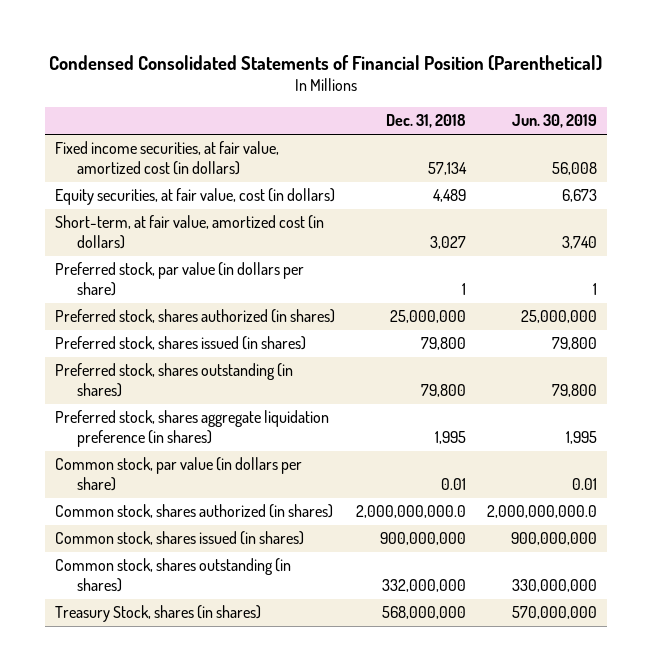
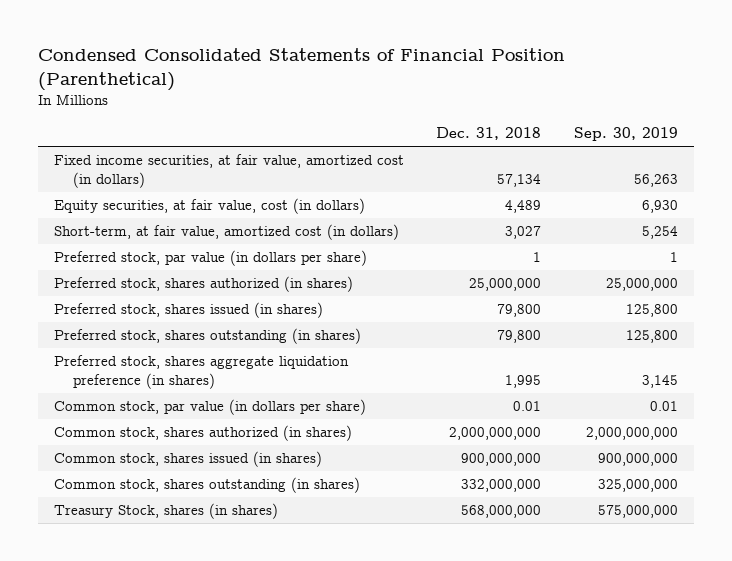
[512,114,598,129] Jun. 30, 2019 -> none
none -> [573,127,678,142] Sep. 30, 2019
[356,505,467,519] 2,000,000,000.0 -> [449,427,542,441] 2,000,000,000

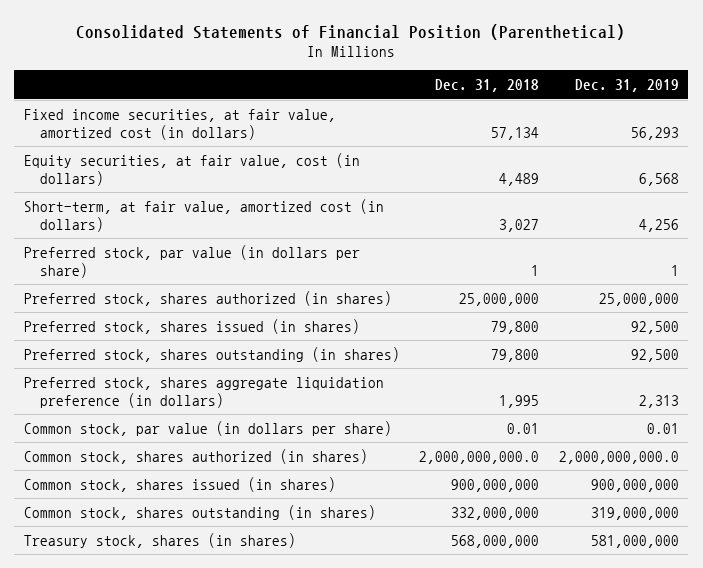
[38,48,566,91] Condensed Consolidated Statements of Financial Position (Parenthetical) -> [76,23,626,40] Consolidated Statements of Financial Position (Parenthetical)
[573,127,678,142] Sep. 30, 2019 -> none
none -> [574,79,679,93] Dec. 31, 2019
[54,355,350,389] Preferred stock, shares aggregate liquidation preference (in shares) -> [24,376,385,408] Preferred stock, shares aggregate liquidation preference (in dollars)
[449,427,542,441] 2,000,000,000 -> [419,450,540,464] 2,000,000,000.0
[54,503,279,520] Treasury Stock, shares (in shares) -> [24,532,297,548] Treasury stock, shares (in shares)

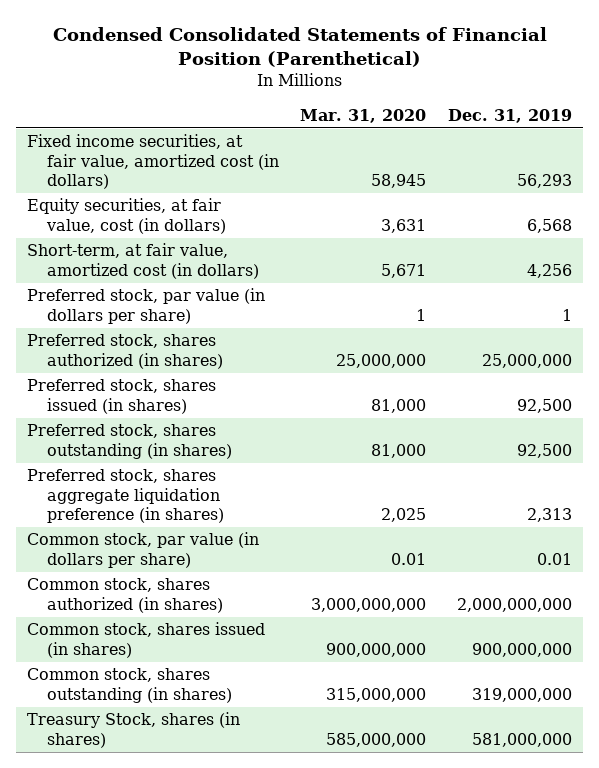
[76,23,626,40] Consolidated Statements of Financial Position (Parenthetical) -> [52,26,547,68] Condensed Consolidated Statements of Financial Position (Parenthetical)
[435,79,540,93] Dec. 31, 2018 -> none
none -> [300,108,427,123] Mar. 31, 2020
[24,376,385,408] Preferred stock, shares aggregate liquidation preference (in dollars) -> [26,469,224,523] Preferred stock, shares aggregate liquidation preference (in shares)
[558,450,679,464] 2,000,000,000.0 -> [457,597,573,612] 2,000,000,000
[24,532,297,548] Treasury stock, shares (in shares) -> [26,712,240,748] Treasury Stock, shares (in shares)

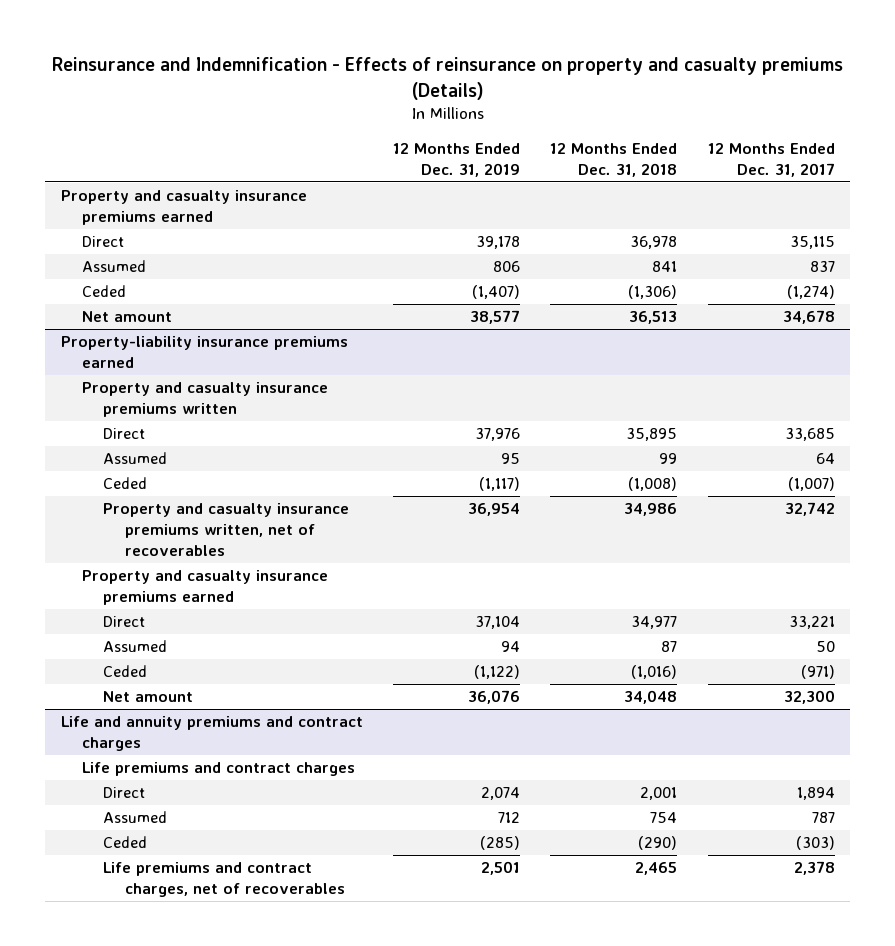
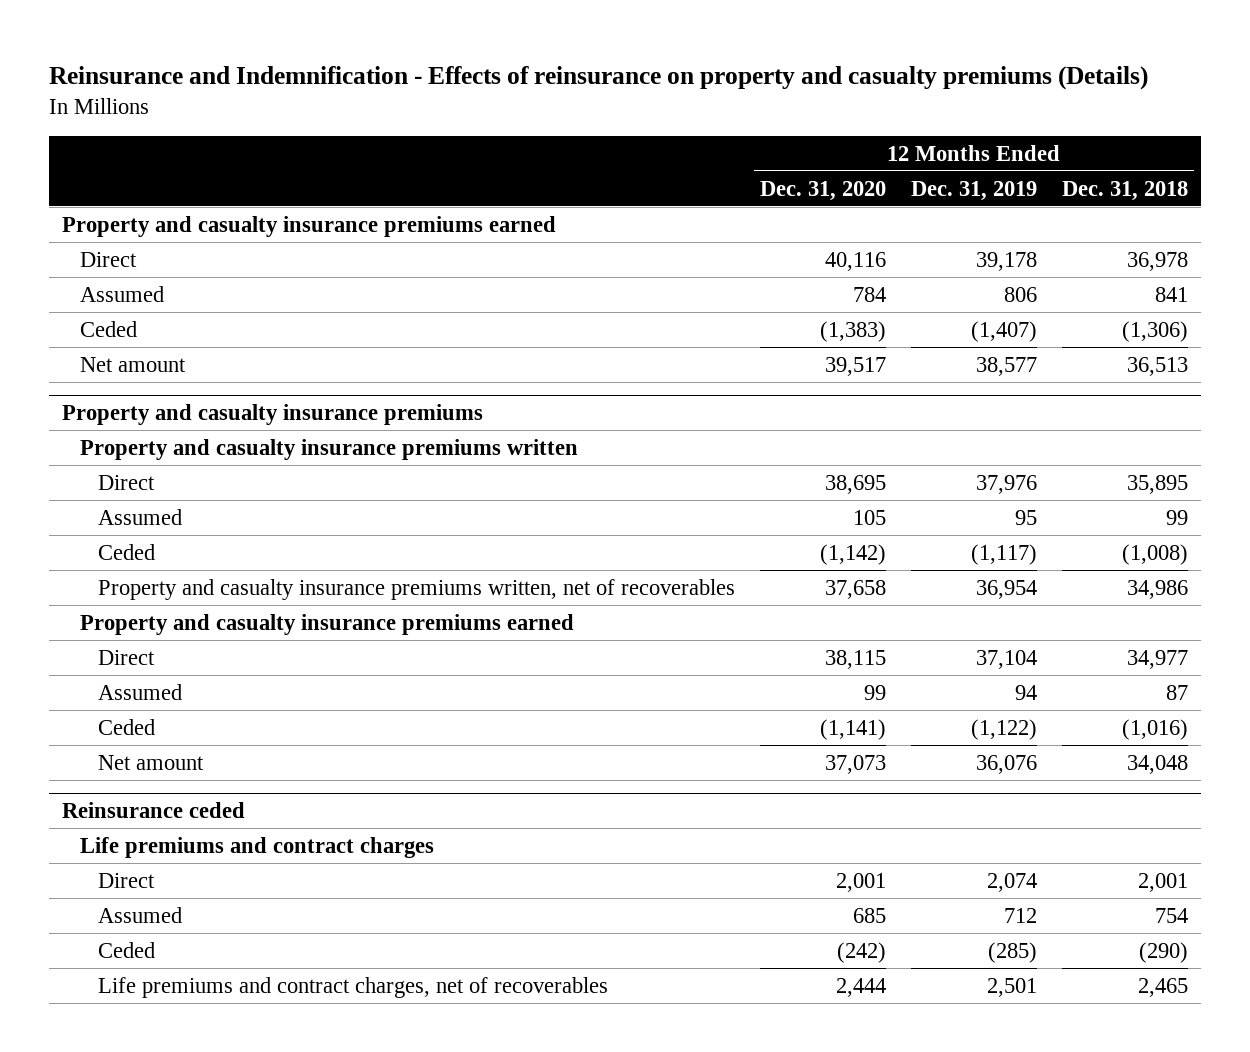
[707,143,835,178] 12 Months Ended Dec. 31, 2017 -> none
none -> [760,180,887,201] Dec. 31, 2020
[60,336,348,368] Property-liability insurance premiums earned -> [61,404,483,426] Property and casualty insurance premiums
[60,716,363,751] Life and annuity premiums and contract charges -> [61,802,245,819] Reinsurance ceded

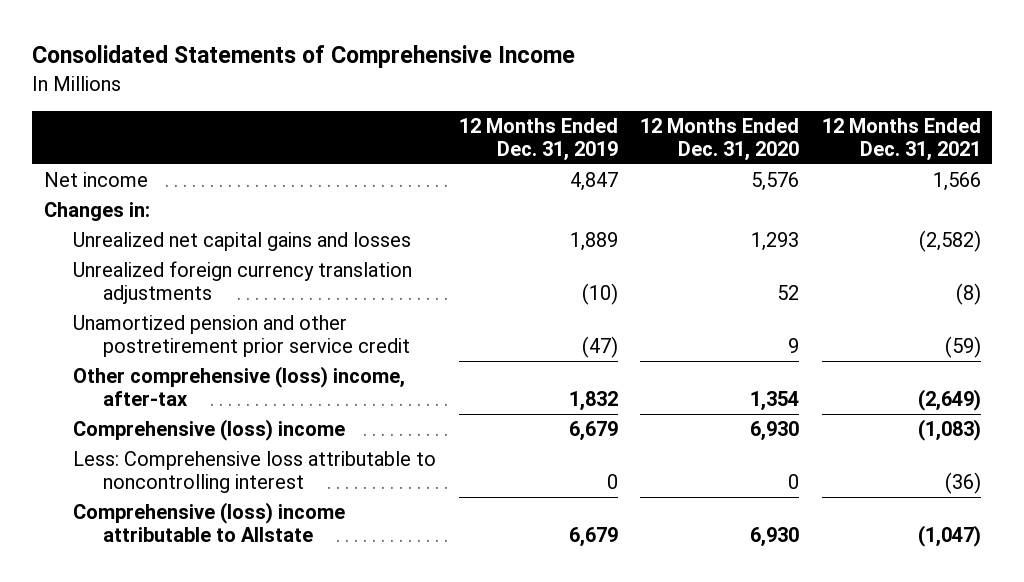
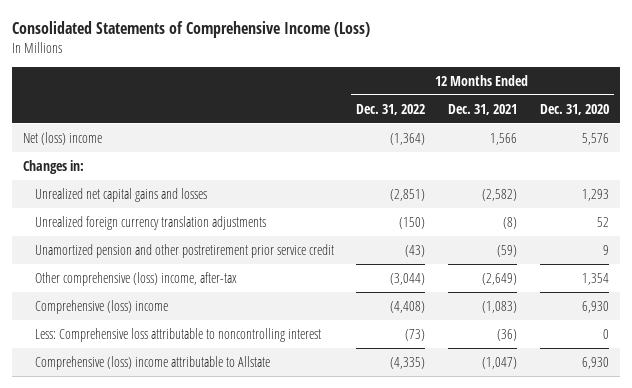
[32,45,576,69] Consolidated Statements of Comprehensive Income -> [11,20,370,38] Consolidated Statements of Comprehensive Income (Loss)
[458,117,618,162] 12 Months Ended Dec. 31, 2019 -> none
none -> [356,103,426,115] Dec. 31, 2022
[43,172,148,188] Net income -> [23,132,103,146] Net (loss) income

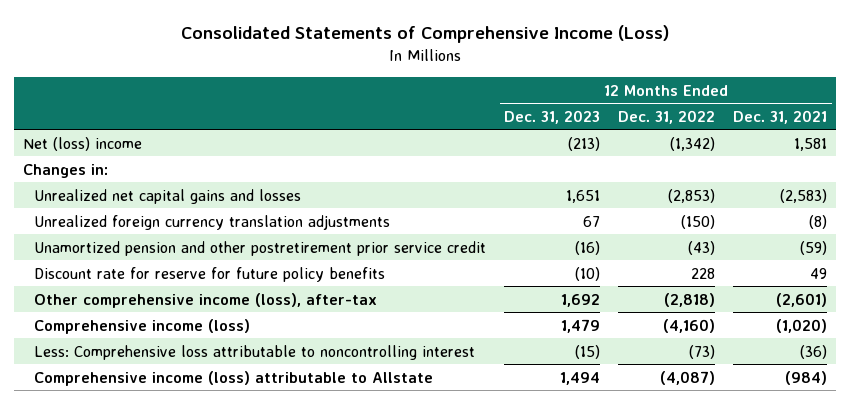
[539,103,609,115] Dec. 31, 2020 -> none
none -> [504,109,601,124] Dec. 31, 2023
[390,133,426,146] (1,364) -> [670,136,716,151] (1,342)
[489,133,517,146] 1,566 -> [794,137,828,151] 1,581
[390,189,426,202] (2,851) -> [668,188,716,203] (2,853)
[481,189,517,202] (2,582) -> [780,188,828,203] (2,583)
none -> [34,266,386,282] Discount rate for reserve for future policy benefits
[34,272,237,287] Other comprehensive (loss) income, after-tax -> [34,292,378,308] Other comprehensive income (loss), after-tax
[390,273,426,286] (3,044) -> [664,292,716,307] (2,818)
[481,273,517,286] (2,649) -> [776,292,828,307] (2,601)
[34,300,168,315] Comprehensive (loss) income -> [34,318,251,334] Comprehensive income (loss)
[390,301,426,314] (4,408) -> [663,318,716,333] (4,160)
[481,301,517,314] (1,083) -> [776,318,828,333] (1,020)
[34,356,270,371] Comprehensive (loss) income attributable to Allstate -> [34,370,434,386] Comprehensive income (loss) attributable to Allstate
[390,357,426,370] (4,335) -> [660,370,716,385] (4,087)
[481,357,517,370] (1,047) -> [785,370,828,385] (984)

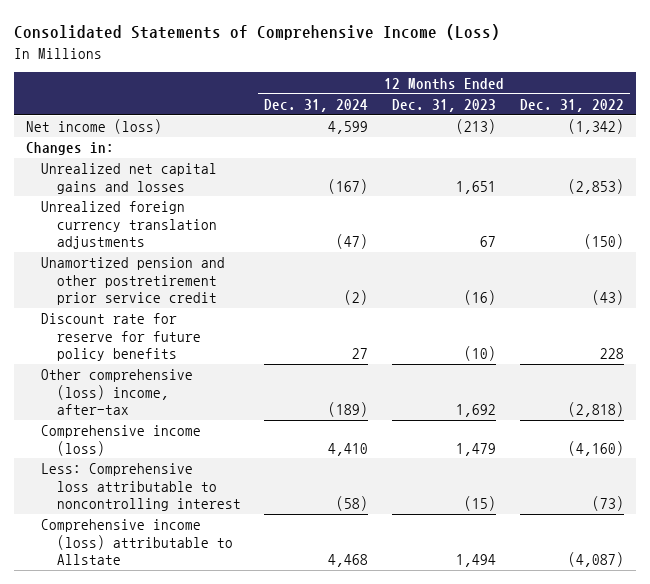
[733,109,828,124] Dec. 31, 2021 -> none
none -> [264,98,369,112] Dec. 31, 2024
[22,136,142,151] Net (loss) income -> [26,119,163,135] Net income (loss)
[34,292,378,308] Other comprehensive income (loss), after-tax -> [41,369,194,415] Other comprehensive (loss) income, after-tax

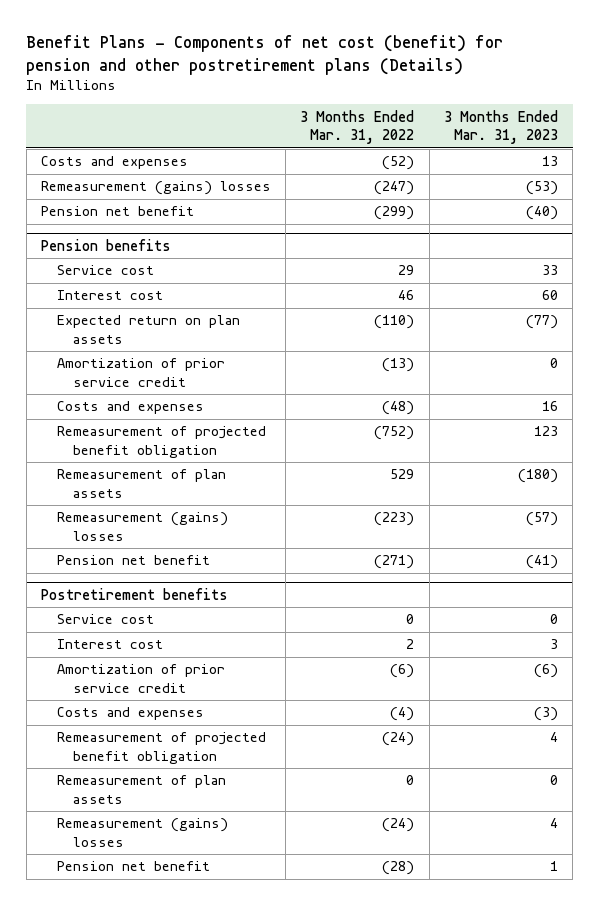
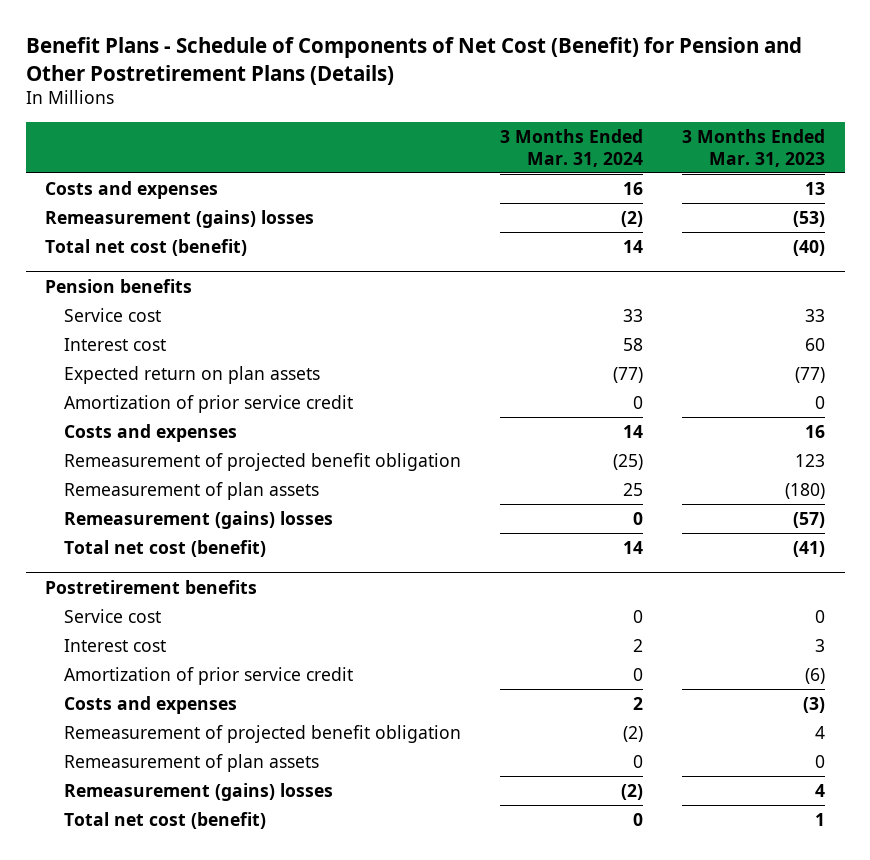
[26,35,504,75] Benefit Plans - Components of net cost (benefit) for pension and other postretirement plans (Details) -> [25,37,802,85] Benefit Plans - Schedule of Components of Net Cost (Benefit) for Pension and Other Postretirement Plans (Details)
[300,109,415,145] 3 Months Ended Mar. 31, 2022 -> none
none -> [499,128,643,167] 3 Months Ended Mar. 31, 2024
[40,206,194,217] Pension net benefit -> [45,238,248,256] Total net cost (benefit)
[56,555,210,566] Pension net benefit -> [63,539,266,557] Total net cost (benefit)
[56,861,210,872] Pension net benefit -> [63,811,266,829] Total net cost (benefit)

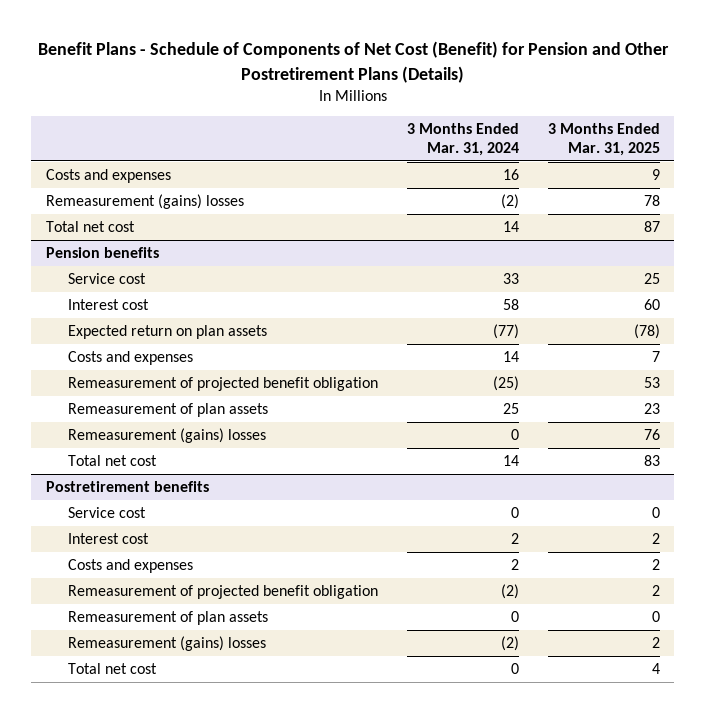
[682,128,826,167] 3 Months Ended Mar. 31, 2023 -> none
none -> [547,123,660,156] 3 Months Ended Mar. 31, 2025
[45,238,248,256] Total net cost (benefit) -> [45,221,135,233] Total net cost
[63,394,353,413] Amortization of prior service credit -> none
[63,539,266,557] Total net cost (benefit) -> [67,455,157,467] Total net cost
[63,666,353,685] Amortization of prior service credit -> none
[63,811,266,829] Total net cost (benefit) -> [67,663,157,675] Total net cost

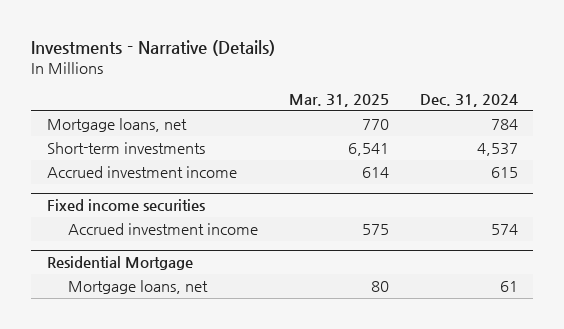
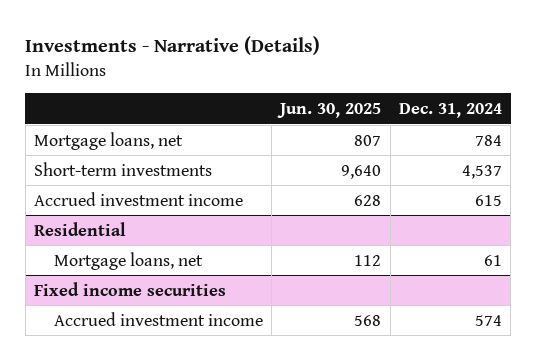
[288,93,389,107] Mar. 31, 2025 -> none
none -> [277,102,382,118] Jun. 30, 2025
none -> [33,221,126,236] Residential
none -> [53,251,203,270] Mortgage loans, net
[46,256,193,271] Residential Mortgage -> none
[67,279,208,294] Mortgage loans, net -> none

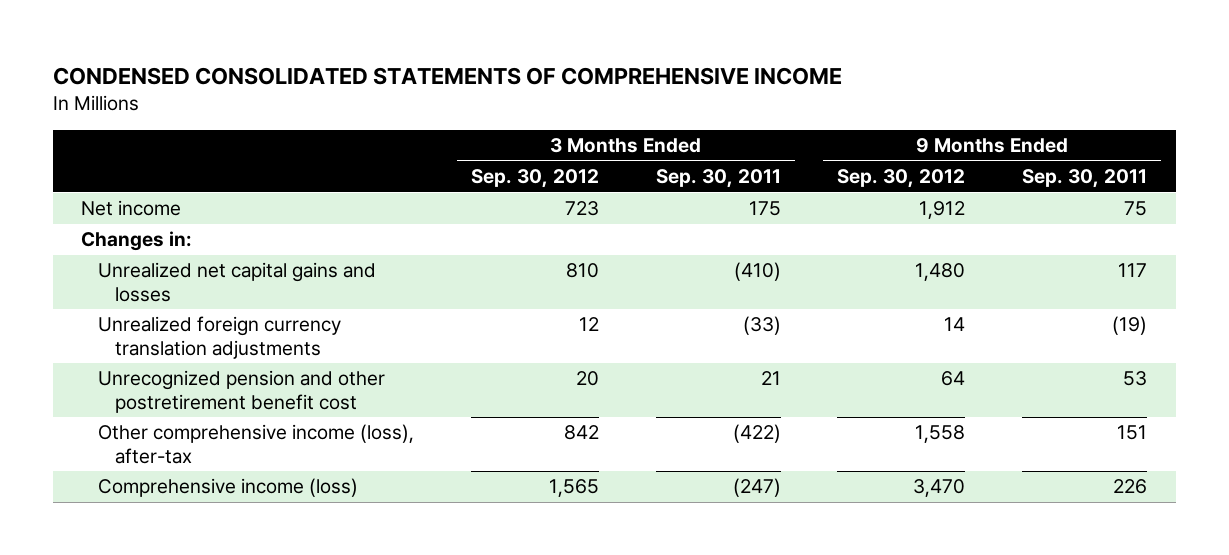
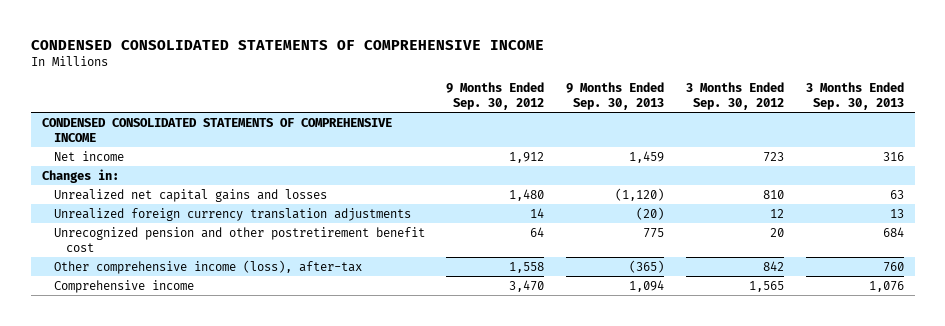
[655,169,781,189] Sep. 30, 2011 -> none
[1022,169,1148,189] Sep. 30, 2011 -> none
none -> [566,82,665,110] 9 Months Ended Sep. 30, 2013
none -> [805,82,904,110] 3 Months Ended Sep. 30, 2013
none -> [41,117,392,142] CONDENSED CONSOLIDATED STATEMENTS OF COMPREHENSIVE INCOME
[98,478,359,498] Comprehensive income (loss) -> [53,279,194,293] Comprehensive income

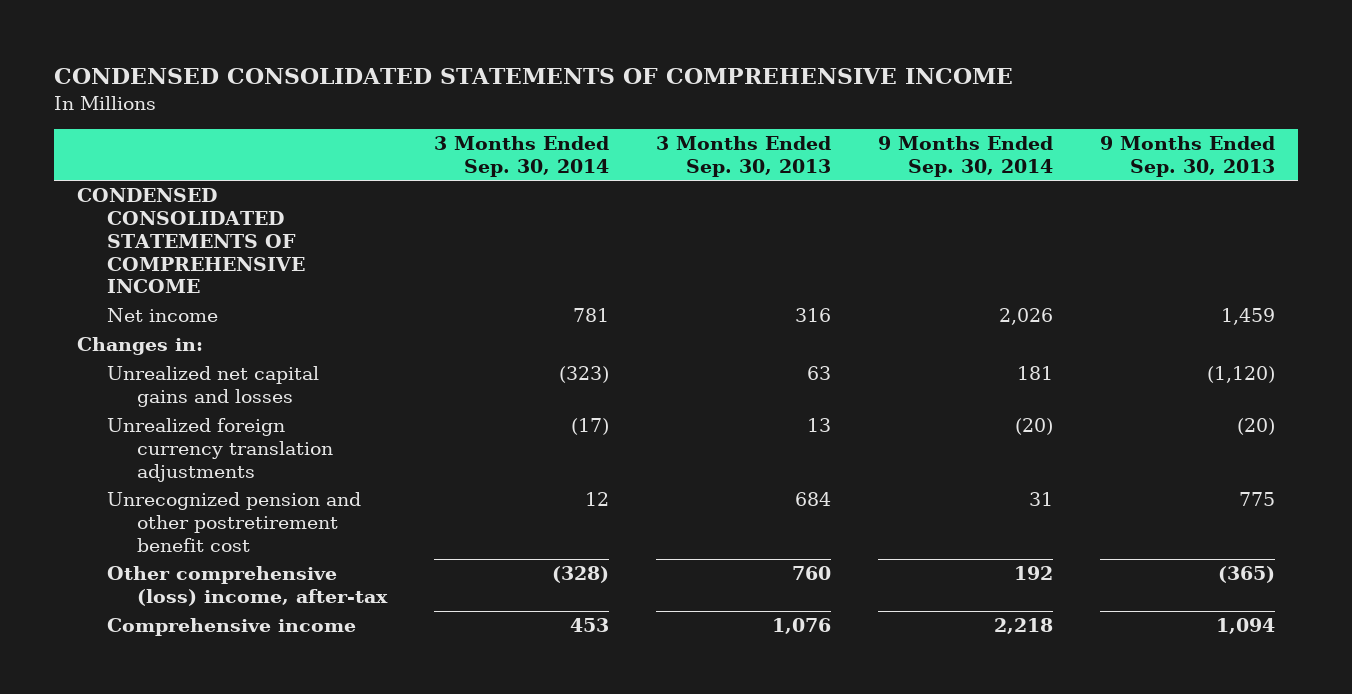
[446,82,545,110] 9 Months Ended Sep. 30, 2012 -> none
[685,82,784,110] 3 Months Ended Sep. 30, 2012 -> none
none -> [434,136,610,178] 3 Months Ended Sep. 30, 2014
none -> [878,136,1054,178] 9 Months Ended Sep. 30, 2014
[53,259,362,274] Other comprehensive income (loss), after-tax -> [107,566,389,607] Other comprehensive (loss) income, after-tax

